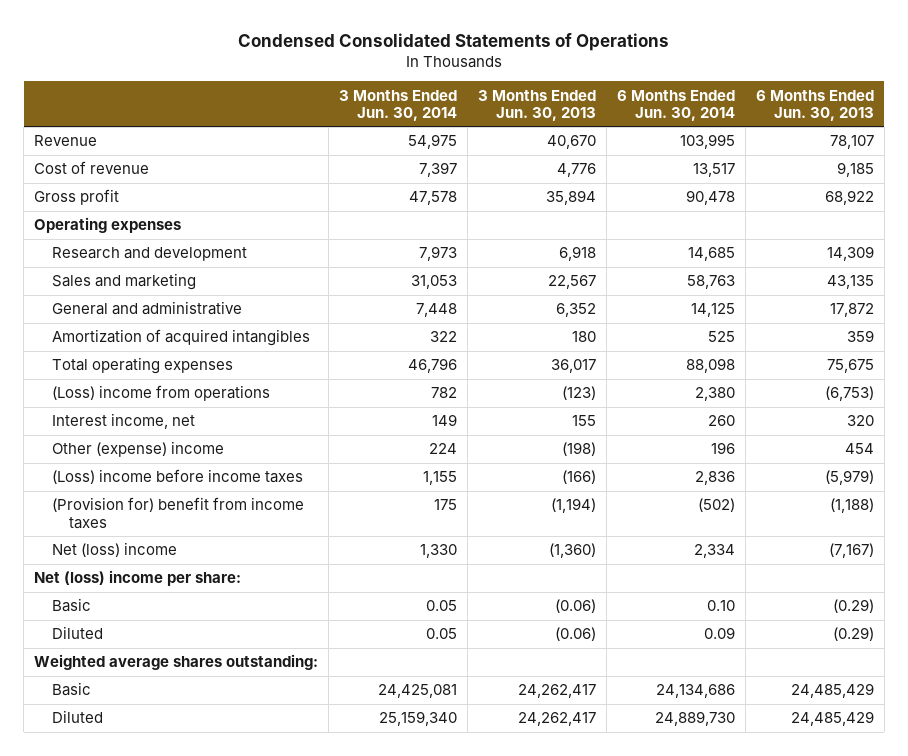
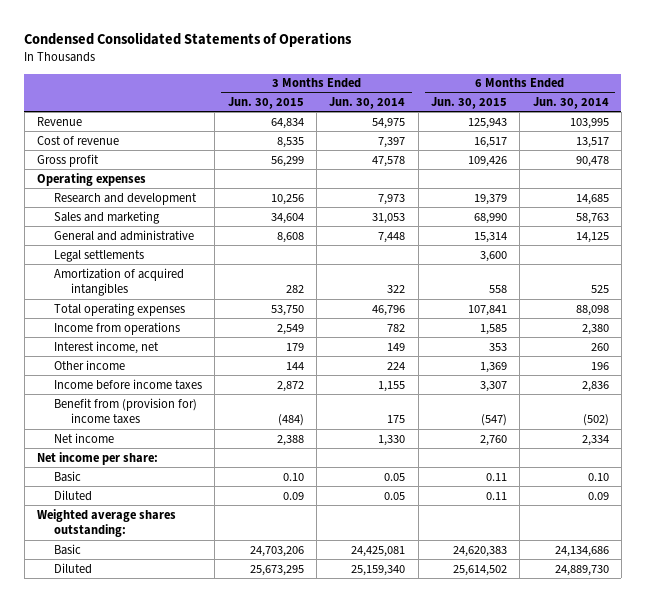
[477,89,596,122] 3 Months Ended Jun. 30, 2013 -> none
[755,89,874,122] 6 Months Ended Jun. 30, 2013 -> none
none -> [227,97,304,110] Jun. 30, 2015
none -> [430,97,507,110] Jun. 30, 2015
none -> [54,249,145,262] Legal settlements
[51,385,270,402] (Loss) income from operations -> [54,321,181,335] Income from operations
[51,441,224,458] Other (expense) income -> [54,359,126,370] Other income
[51,469,303,485] (Loss) income before income taxes -> [54,378,203,390] Income before income taxes
[51,497,304,529] (Provision for) benefit from income taxes -> [54,397,198,425] Benefit from (provision for) income taxes
[51,542,177,558] Net (loss) income -> [54,432,115,443] Net income
[33,570,241,587] Net (loss) income per share: -> [37,451,159,465] Net income per share:

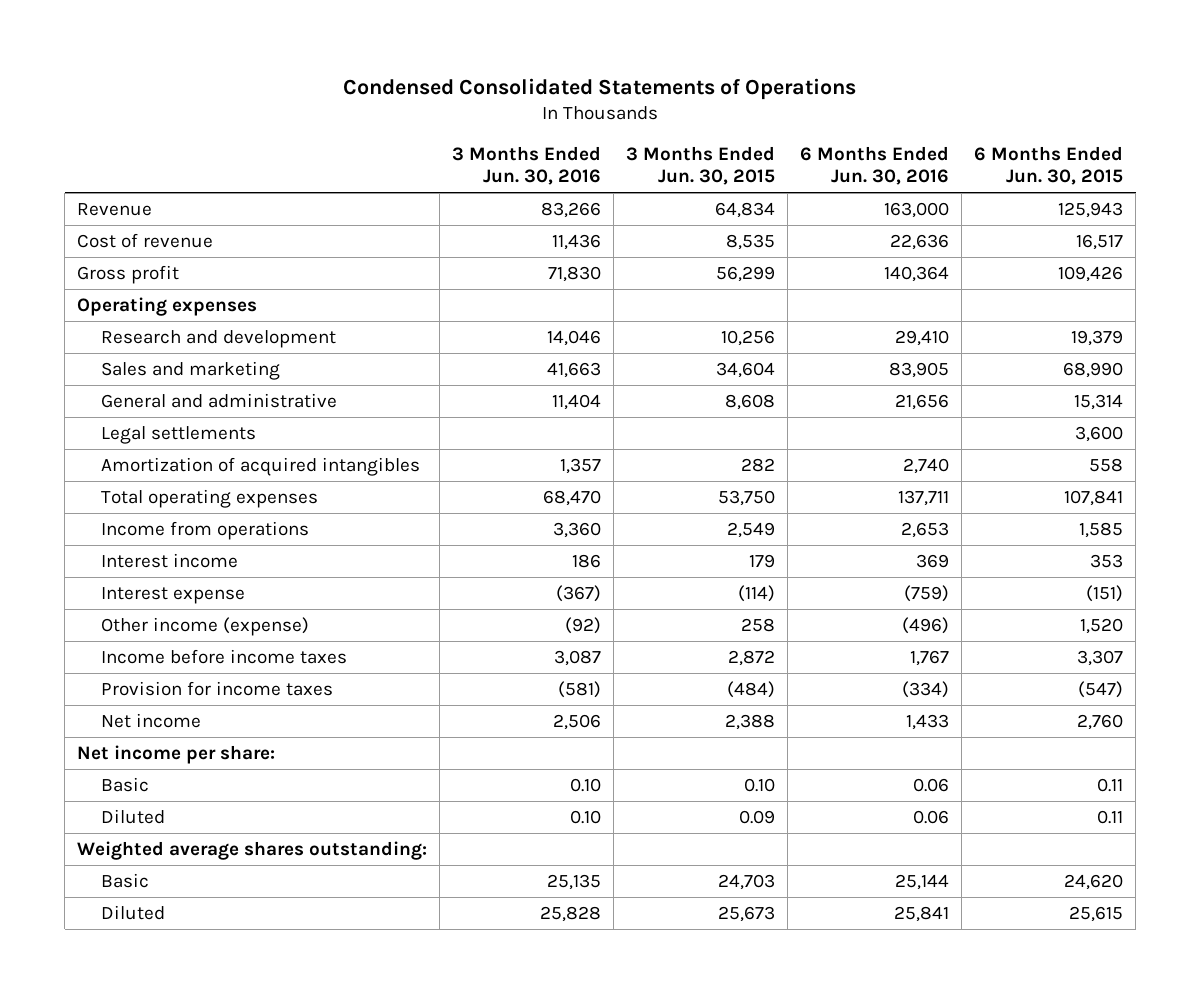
[329,97,406,110] Jun. 30, 2014 -> none
[532,97,609,110] Jun. 30, 2014 -> none
none -> [452,146,602,186] 3 Months Ended Jun. 30, 2016
none -> [800,146,950,186] 6 Months Ended Jun. 30, 2016
[54,340,160,354] Interest income, net -> [101,552,239,568] Interest income
none -> [101,586,246,604] Interest expense
[54,359,126,370] Other income -> [101,616,310,636] Other income (expense)
[285,361,304,370] 144 -> [741,617,776,632] 258
[479,361,507,373] 1,369 -> [1080,617,1124,634] 1,520
[54,397,198,425] Benefit from (provision for) income taxes -> [101,680,334,696] Provision for income taxes
[249,545,304,557] 24,703,206 -> [718,873,776,890] 24,703
[452,545,507,557] 24,620,383 -> [1064,873,1124,890] 24,620
[249,564,304,576] 25,673,295 -> [718,905,776,922] 25,673
[452,564,507,576] 25,614,502 -> [1069,905,1124,922] 25,615

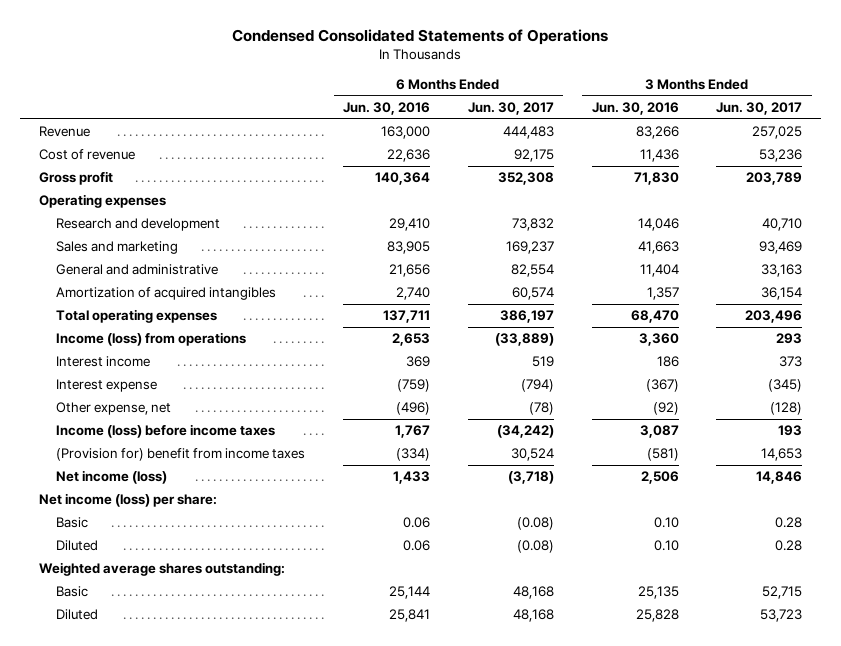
[626,146,776,186] 3 Months Ended Jun. 30, 2015 -> none
[974,146,1124,186] 6 Months Ended Jun. 30, 2015 -> none
none -> [467,102,554,116] Jun. 30, 2017
none -> [716,102,803,116] Jun. 30, 2017
[101,425,257,444] Legal settlements -> none
[101,520,310,540] Income from operations -> [56,332,247,347] Income (loss) from operations
[101,616,310,636] Other income (expense) -> [56,402,172,416] Other expense, net
[101,648,348,664] Income before income taxes -> [56,424,276,439] Income (loss) before income taxes
[101,680,334,696] Provision for income taxes -> [56,448,306,462] (Provision for) benefit from income taxes
[101,712,202,728] Net income -> [56,470,168,485] Net income (loss)
[77,744,276,764] Net income per share: -> [38,493,217,508] Net income (loss) per share:

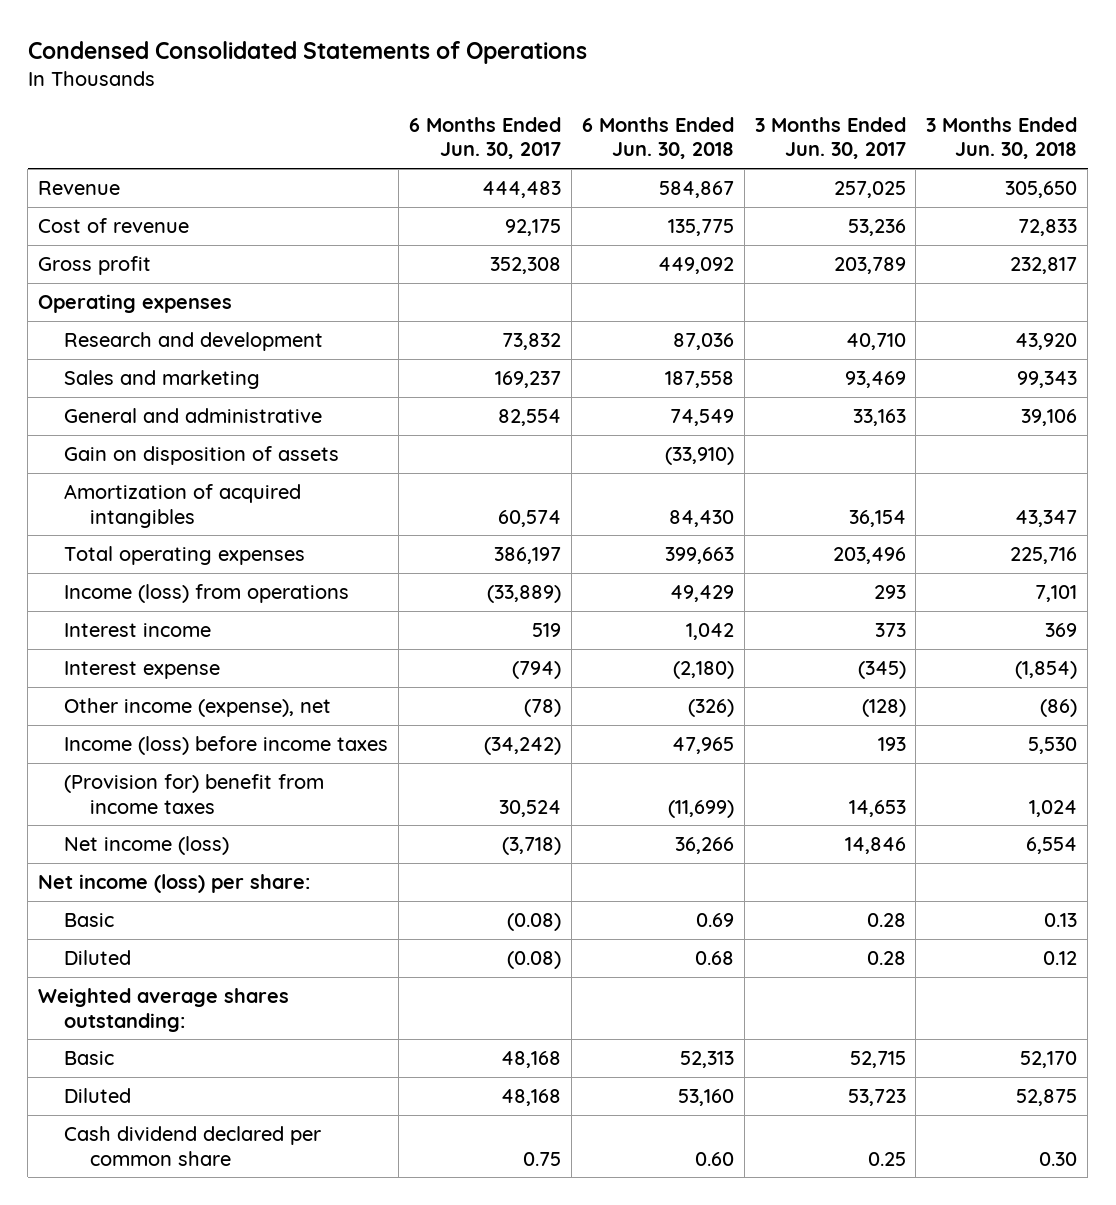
[343,102,431,116] Jun. 30, 2016 -> none
[591,102,679,116] Jun. 30, 2016 -> none
none -> [581,116,734,160] 6 Months Ended Jun. 30, 2018
none -> [926,116,1078,160] 3 Months Ended Jun. 30, 2018
none -> [64,445,340,465] Gain on disposition of assets
[56,402,172,416] Other expense, net -> [64,697,332,717] Other income (expense), net
none -> [64,1125,322,1166] Cash dividend declared per common share

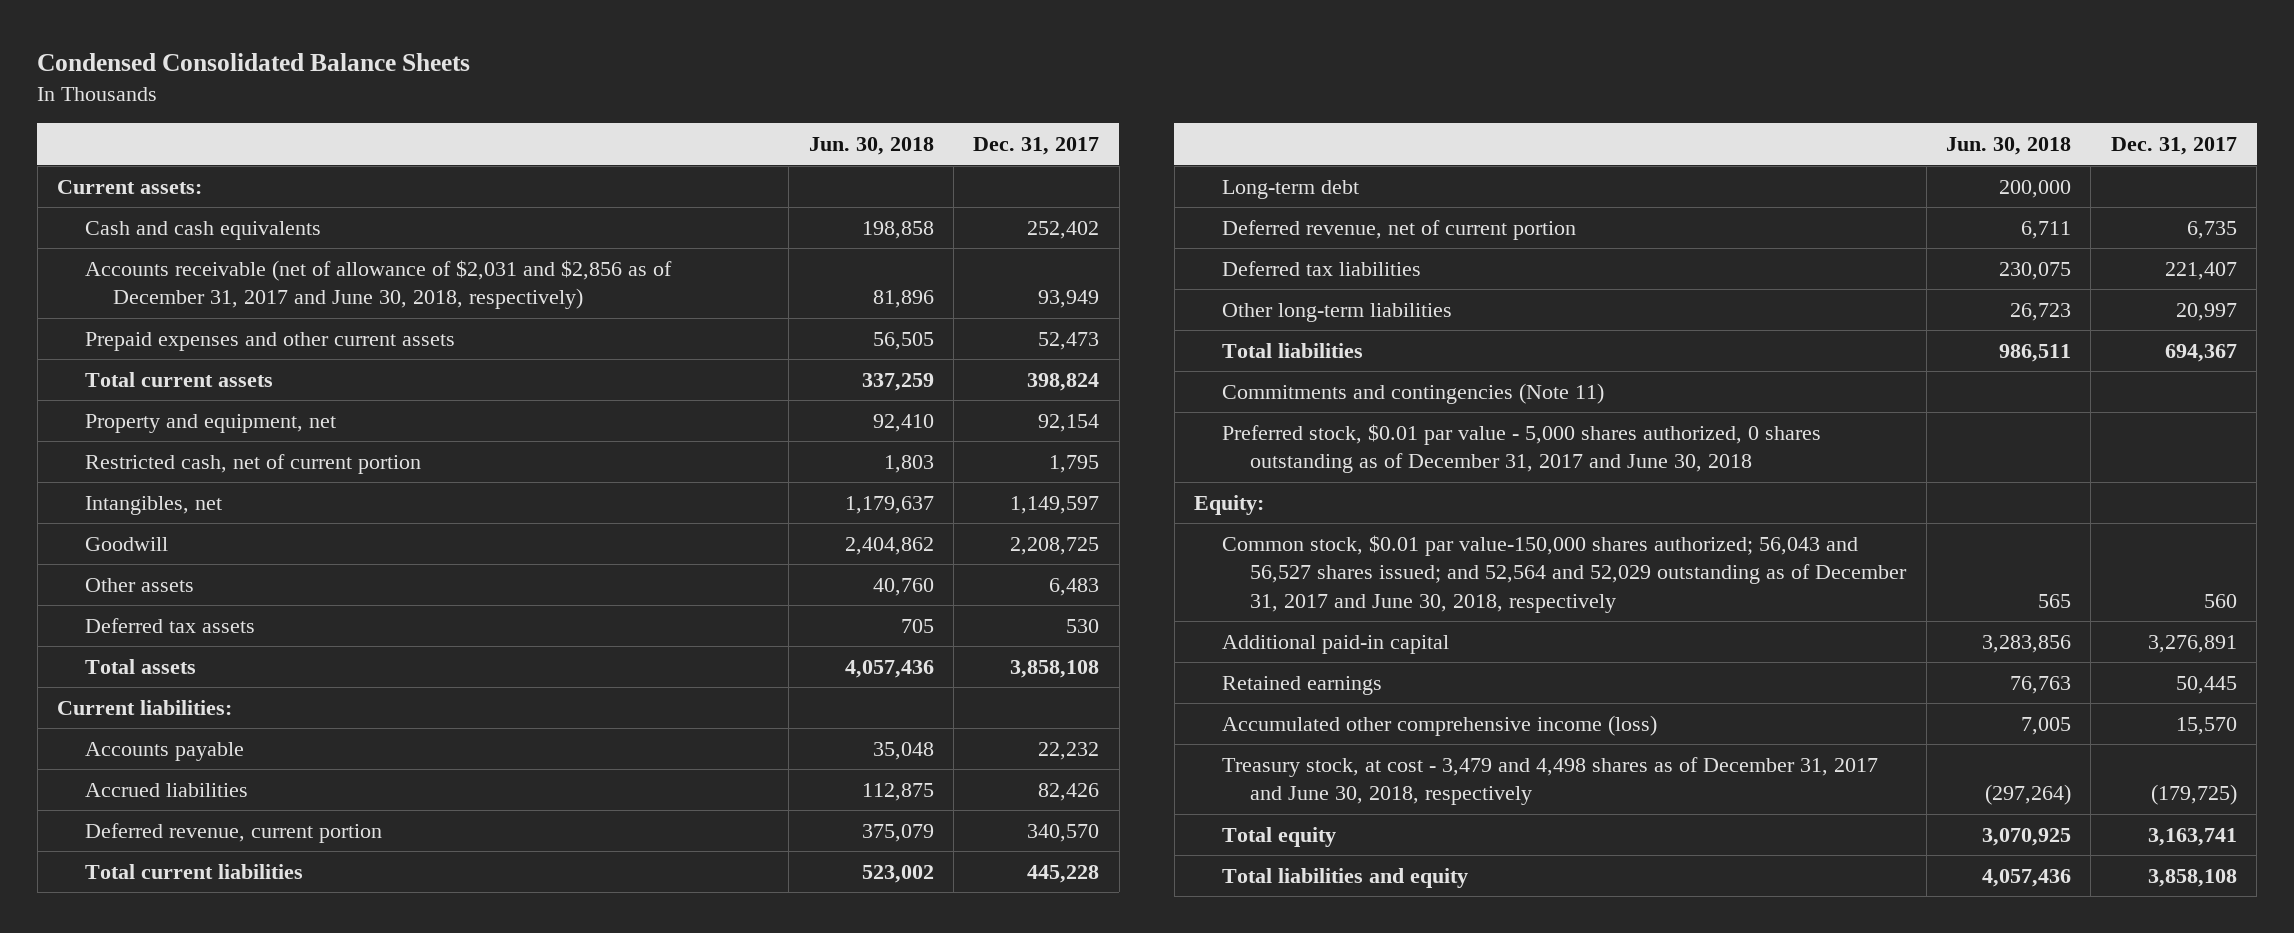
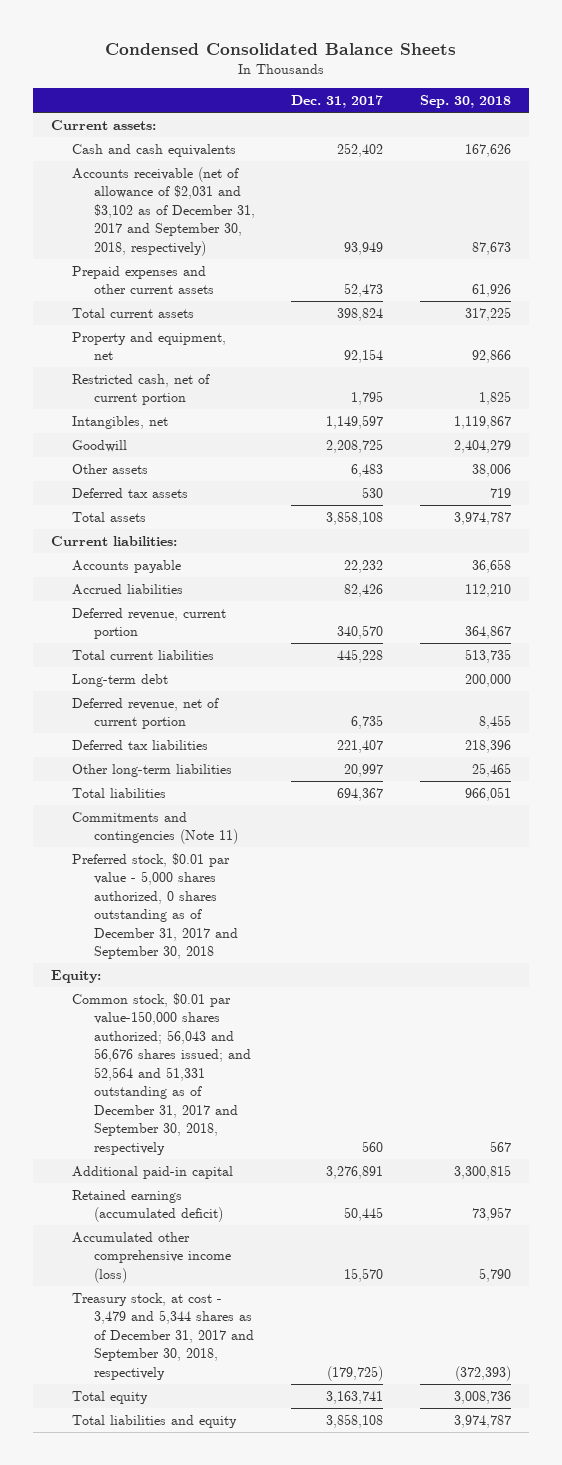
[808,137,934,156] Jun. 30, 2018 -> none
none -> [419,95,511,109] Sep. 30, 2018
[84,259,672,310] Accounts receivable (net of allowance of $2,031 and $2,856 as of December 31, 2017 and June 30, 2018, respectively) -> [72,166,255,256] Accounts receivable (net of allowance of $2,031 and $3,102 as of December 31, 2017 and September 30, 2018, respectively)
[1222,423,1822,474] Preferred stock, $0.01 par value - 5,000 shares authorized, 0 shares outstanding as of December 31, 2017 and June 30, 2018 -> [72,852,238,960] Preferred stock, $0.01 par value - 5,000 shares authorized, 0 shares outstanding as of December 31, 2017 and September 30, 2018
[1222,534,1908,613] Common stock, $0.01 par value-150,000 shares authorized; 56,043 and 56,527 shares issued; and 52,564 and 52,029 outstanding as of December 31, 2017 and June 30, 2018, respectively -> [72,992,251,1155] Common stock, $0.01 par value-150,000 shares authorized; 56,043 and 56,676 shares issued; and 52,564 and 51,331 outstanding as of December 31, 2017 and September 30, 2018, respectively
[1222,675,1383,695] Retained earnings -> [72,1189,223,1223] Retained earnings (accumulated deficit)
[1222,756,1879,806] Treasury stock, at cost - 3,479 and 4,498 shares as of December 31, 2017 and June 30, 2018, respectively -> [72,1292,254,1380] Treasury stock, at cost - 3,479 and 5,344 shares as of December 31, 2017 and September 30, 2018, respectively

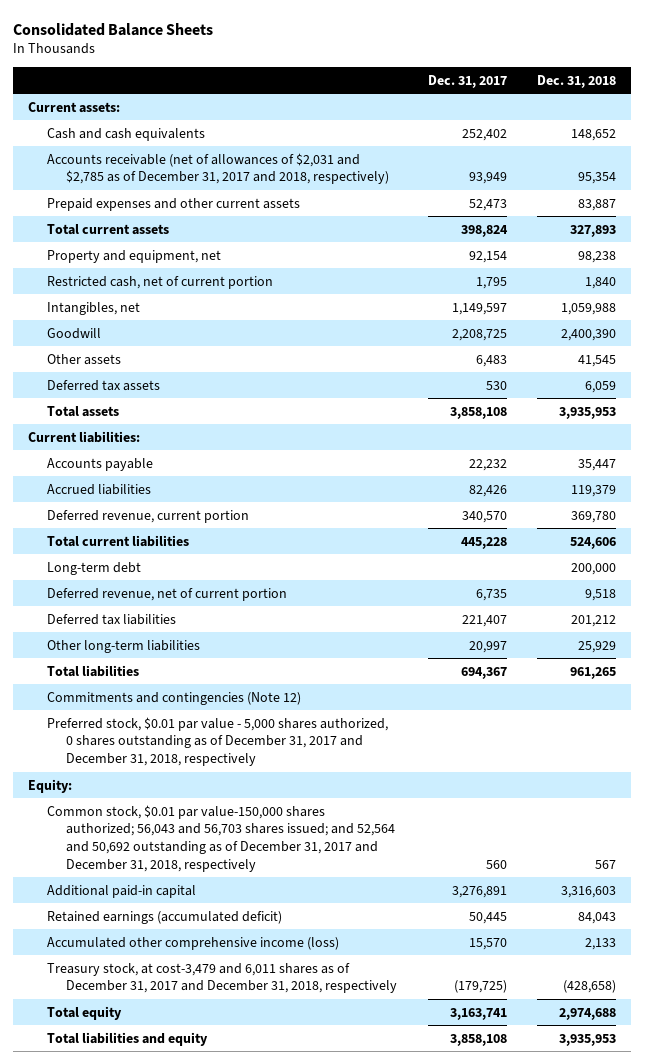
[105,43,457,56] Condensed Consolidated Balance Sheets -> [13,22,214,36] Consolidated Balance Sheets
[419,95,511,109] Sep. 30, 2018 -> none
none -> [537,74,617,88] Dec. 31, 2018
[72,166,255,256] Accounts receivable (net of allowance of $2,031 and $3,102 as of December 31, 2017 and September 30, 2018, respectively) -> [47,152,390,185] Accounts receivable (net of allowances of $2,031 and $2,785 as of December 31, 2017 and 2018, respectively)
[72,811,238,845] Commitments and contingencies (Note 11) -> [47,691,302,705] Commitments and contingencies (Note 12)
[72,852,238,960] Preferred stock, $0.01 par value - 5,000 shares authorized, 0 shares outstanding as of December 31, 2017 and September 30, 2018 -> [47,716,389,767] Preferred stock, $0.01 par value - 5,000 shares authorized, 0 shares outstanding as of December 31, 2017 and December 31, 2018, respectively
[72,992,251,1155] Common stock, $0.01 par value-150,000 shares authorized; 56,043 and 56,676 shares issued; and 52,564 and 51,331 outstanding as of December 31, 2017 and September 30, 2018, respectively -> [47,804,396,872] Common stock, $0.01 par value-150,000 shares authorized; 56,043 and 56,703 shares issued; and 52,564 and 50,692 outstanding as of December 31, 2017 and December 31, 2018, respectively
[72,1292,254,1380] Treasury stock, at cost - 3,479 and 5,344 shares as of December 31, 2017 and September 30, 2018, respectively -> [47,962,398,994] Treasury stock, at cost-3,479 and 6,011 shares as of December 31, 2017 and December 31, 2018, respectively

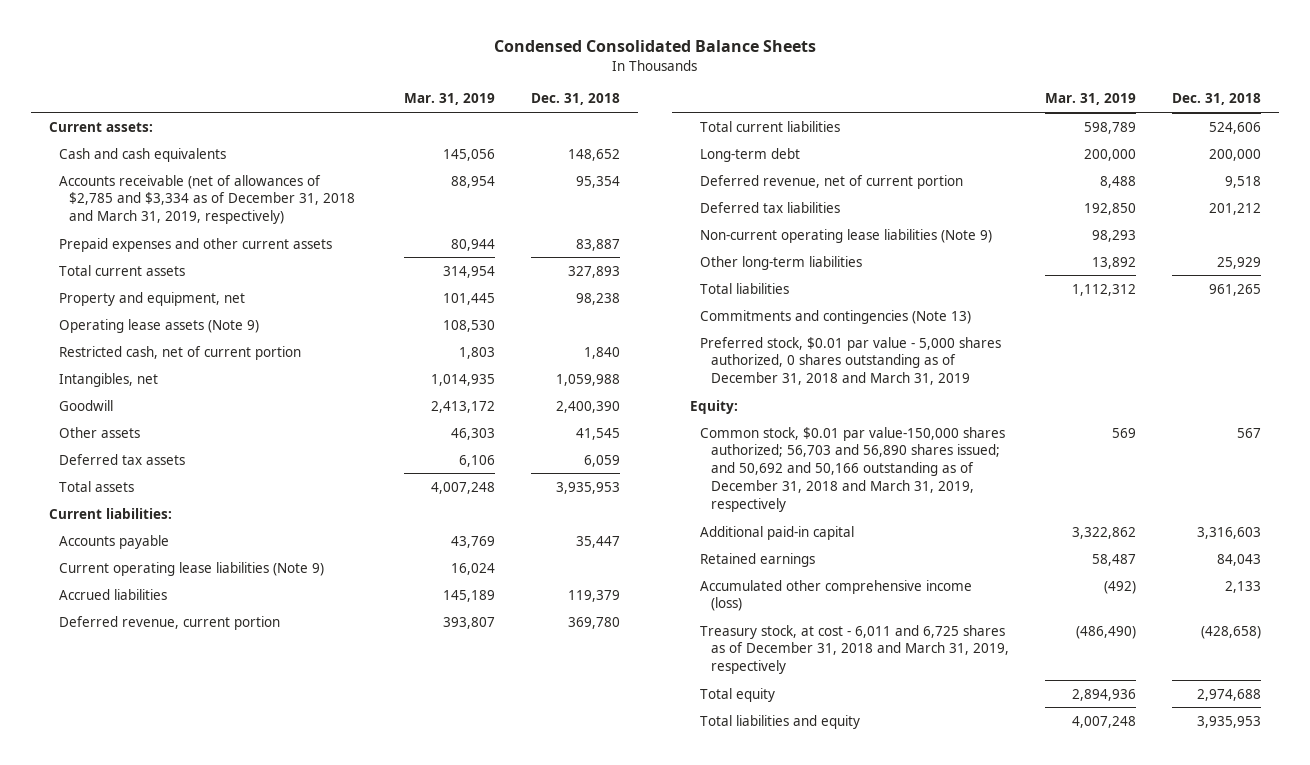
[13,22,214,36] Consolidated Balance Sheets -> [494,40,817,53] Condensed Consolidated Balance Sheets
[427,74,507,88] Dec. 31, 2017 -> none
none -> [403,93,495,106] Mar. 31, 2019
[47,152,390,185] Accounts receivable (net of allowances of $2,031 and $2,785 as of December 31, 2017 and 2018, respectively) -> [59,174,356,225] Accounts receivable (net of allowances of $2,785 and $3,334 as of December 31, 2018 and March 31, 2019, respectively)
none -> [59,318,260,333] Operating lease assets (Note 9)
none -> [59,561,325,576] Current operating lease liabilities (Note 9)
none -> [700,228,993,243] Non-current operating lease liabilities (Note 9)
[47,691,302,705] Commitments and contingencies (Note 12) -> [700,309,972,324] Commitments and contingencies (Note 13)
[47,716,389,767] Preferred stock, $0.01 par value - 5,000 shares authorized, 0 shares outstanding as of December 31, 2017 and December 31, 2018, respectively -> [700,336,1002,386] Preferred stock, $0.01 par value - 5,000 shares authorized, 0 shares outstanding as of December 31, 2018 and March 31, 2019
[47,804,396,872] Common stock, $0.01 par value-150,000 shares authorized; 56,043 and 56,703 shares issued; and 52,564 and 50,692 outstanding as of December 31, 2017 and December 31, 2018, respectively -> [700,426,1006,512] Common stock, $0.01 par value-150,000 shares authorized; 56,703 and 56,890 shares issued; and 50,692 and 50,166 outstanding as of December 31, 2018 and March 31, 2019, respectively
[47,910,283,924] Retained earnings (accumulated deficit) -> [700,552,816,567] Retained earnings
[47,962,398,994] Treasury stock, at cost-3,479 and 6,011 shares as of December 31, 2017 and December 31, 2018, respectively -> [700,624,1009,675] Treasury stock, at cost - 6,011 and 6,725 shares as of December 31, 2018 and March 31, 2019, respectively

